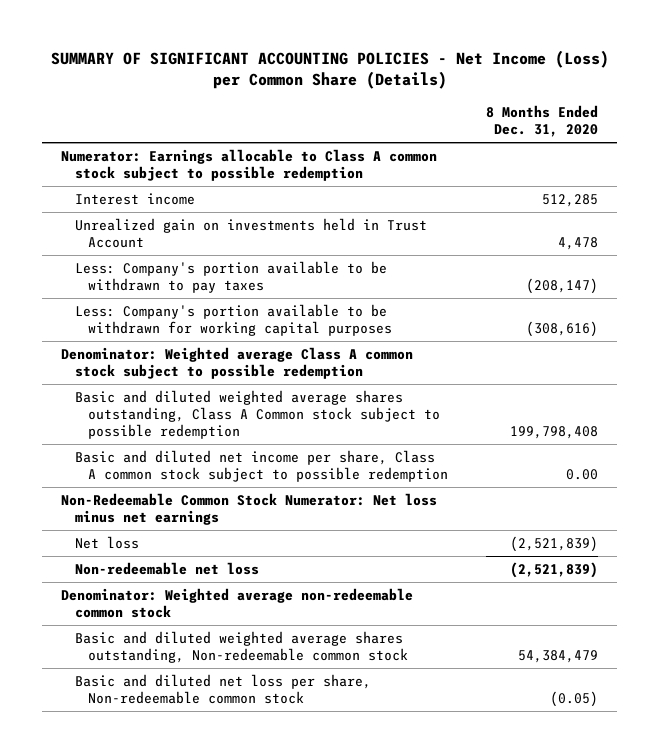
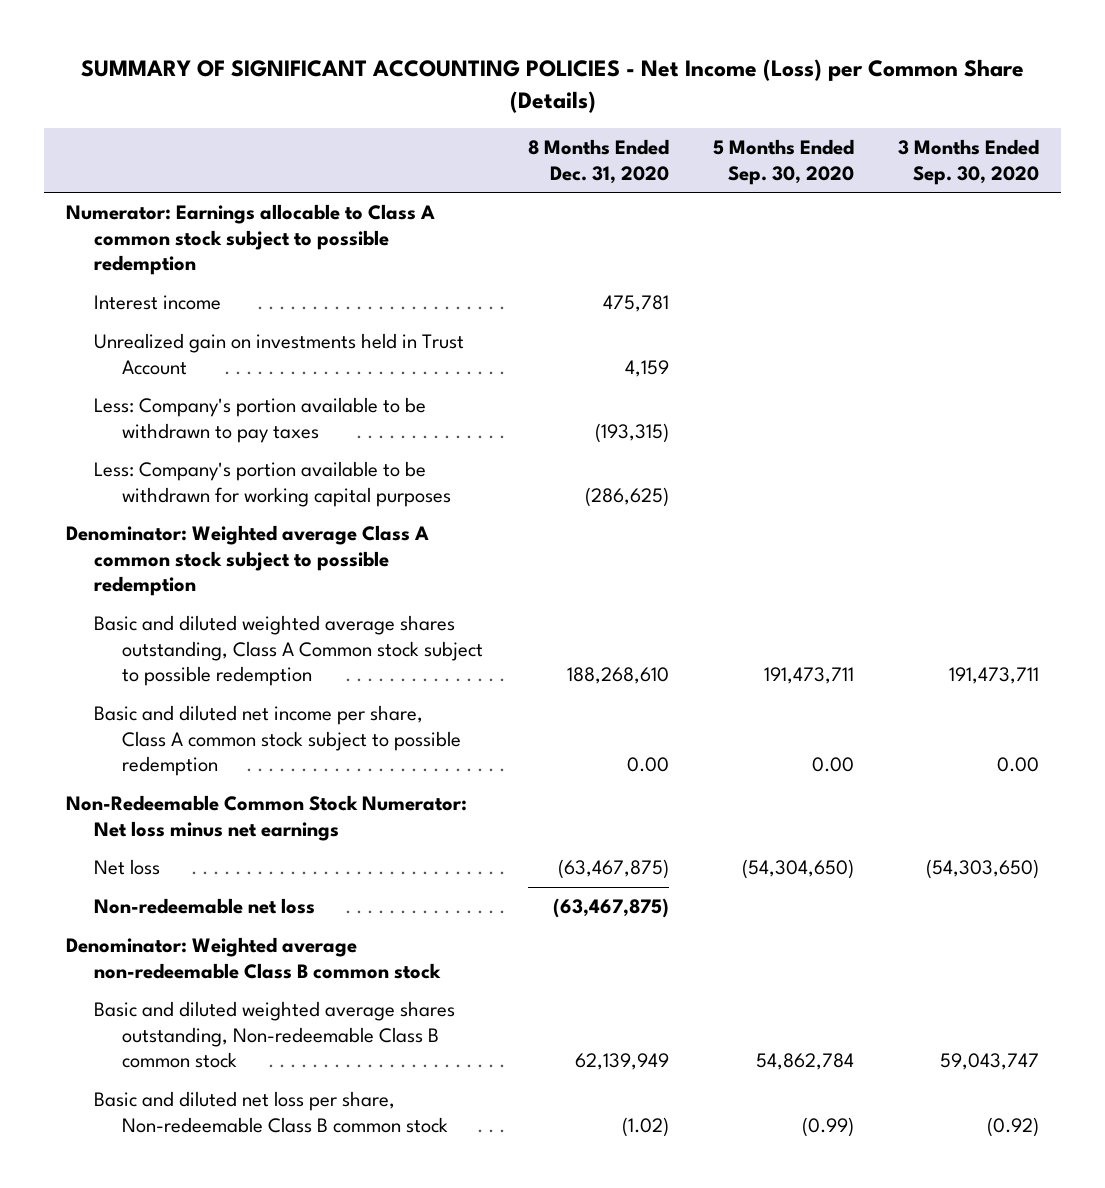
none -> [712,139,854,185] 5 Months Ended Sep. 30, 2020
none -> [897,139,1039,185] 3 Months Ended Sep. 30, 2020
[542,193,599,207] 512,285 -> [602,295,669,313] 475,781
[558,236,599,250] 4,478 -> [624,359,669,377] 4,159
[526,277,599,294] (208,147) -> [594,422,669,443] (193,315)
[526,320,599,337] (308,616) -> [584,486,669,507] (286,625)
[510,425,599,439] 199,798,408 -> [566,667,669,685] 188,268,610
[510,535,599,552] (2,521,839) -> [557,859,669,880] (63,467,875)
[510,561,599,578] (2,521,839) -> [552,898,669,919] (63,467,875)
[61,587,414,618] Denominator: Weighted average non-redeemable common stock -> [66,937,442,979] Denominator: Weighted average non-redeemable Class B common stock
[74,630,409,663] Basic and diluted weighted average shares outstanding, Non-redeemable common stock -> [94,1001,456,1069] Basic and diluted weighted average shares outstanding, Non-redeemable Class B common stock
[518,649,599,663] 54,384,479 -> [574,1053,669,1071] 62,139,949
[74,673,371,704] Basic and diluted net loss per share, Non-redeemable common stock -> [94,1091,449,1133] Basic and diluted net loss per share, Non-redeemable Class B common stock
[550,690,599,707] (0.05) -> [621,1116,669,1137] (1.02)

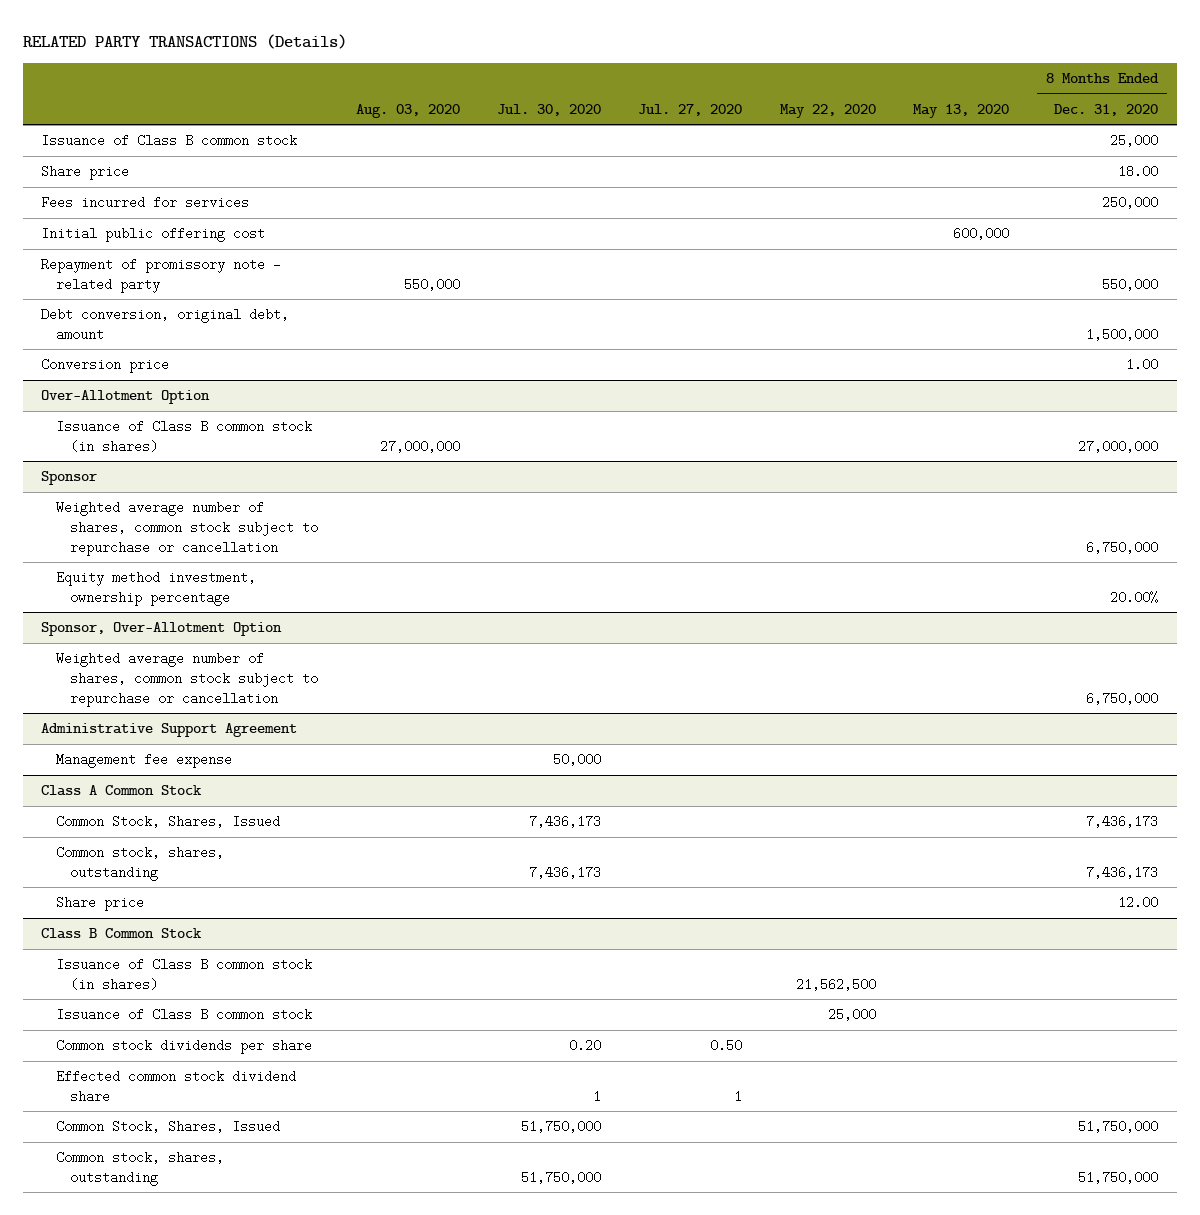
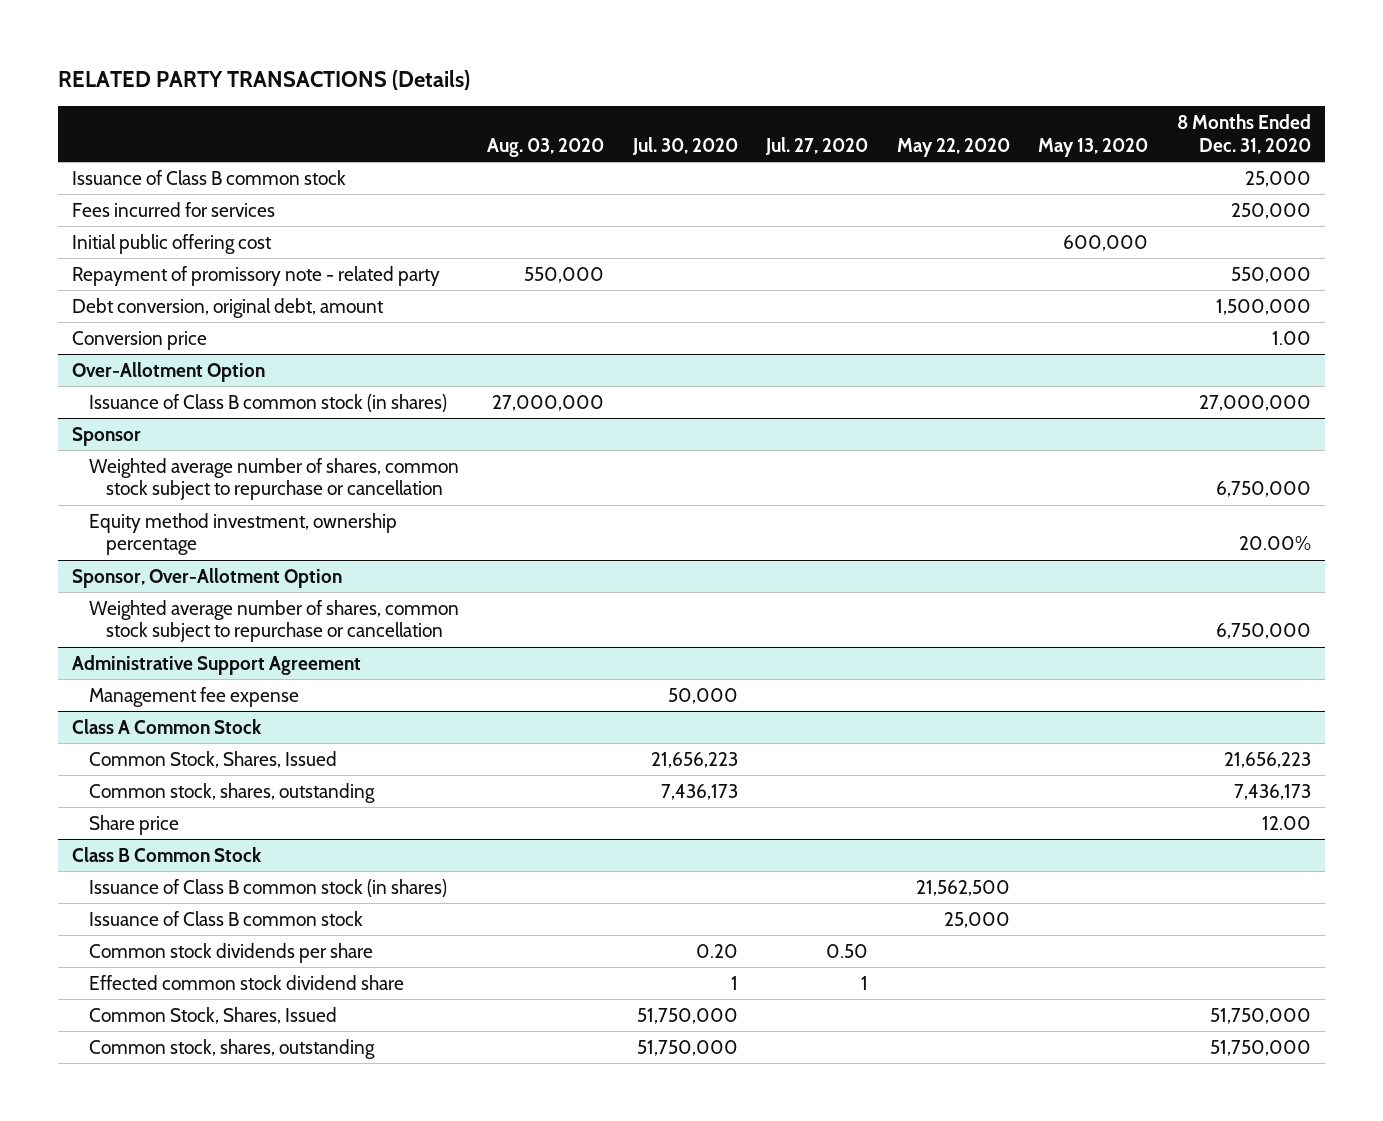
[41,165,130,181] Share price -> none
[528,815,601,829] 7,436,173 -> [650,751,738,768] 21,656,223
[1086,815,1159,829] 7,436,173 -> [1223,751,1311,768] 21,656,223

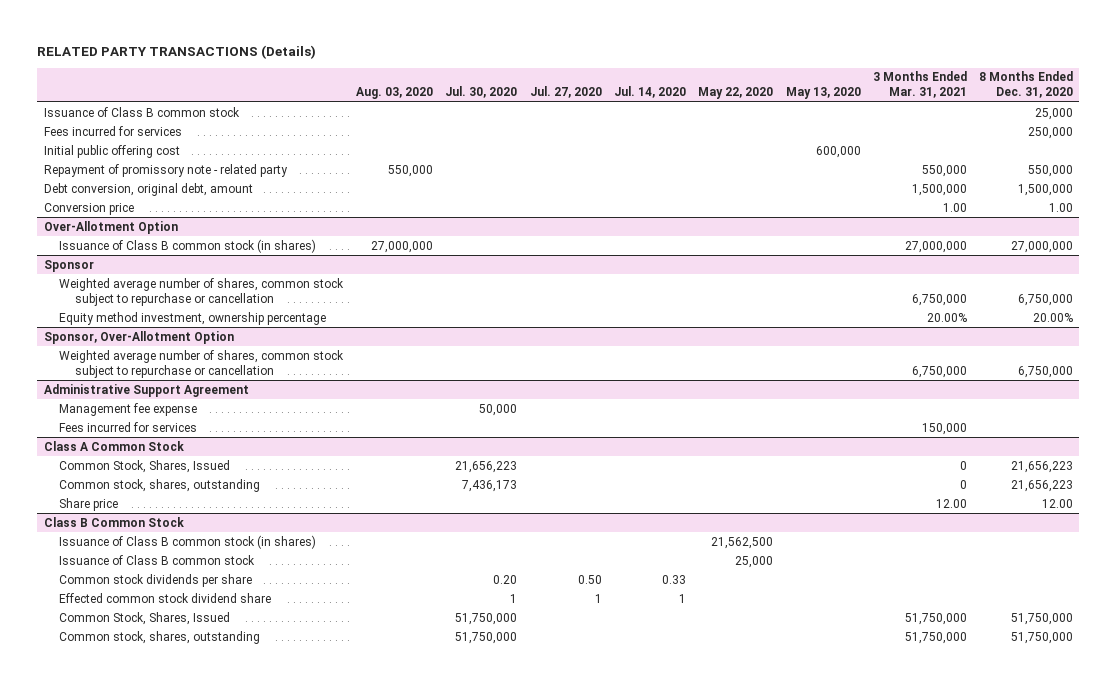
none -> [613,86,686,99] Jul. 14, 2020
none -> [872,71,967,99] 3 Months Ended Mar. 31, 2021
none -> [59,421,198,432] Fees incurred for services
[1233,783,1311,800] 7,436,173 -> [1011,479,1074,492] 21,656,223

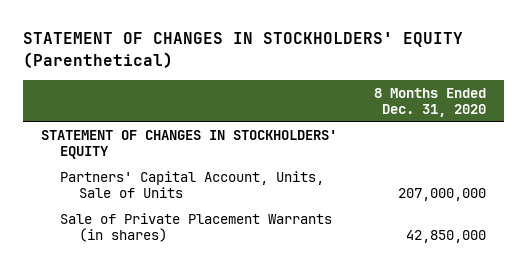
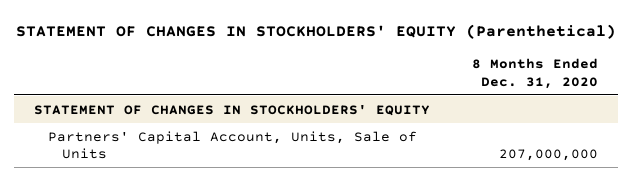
[59,212,332,243] Sale of Private Placement Warrants (in shares) -> none

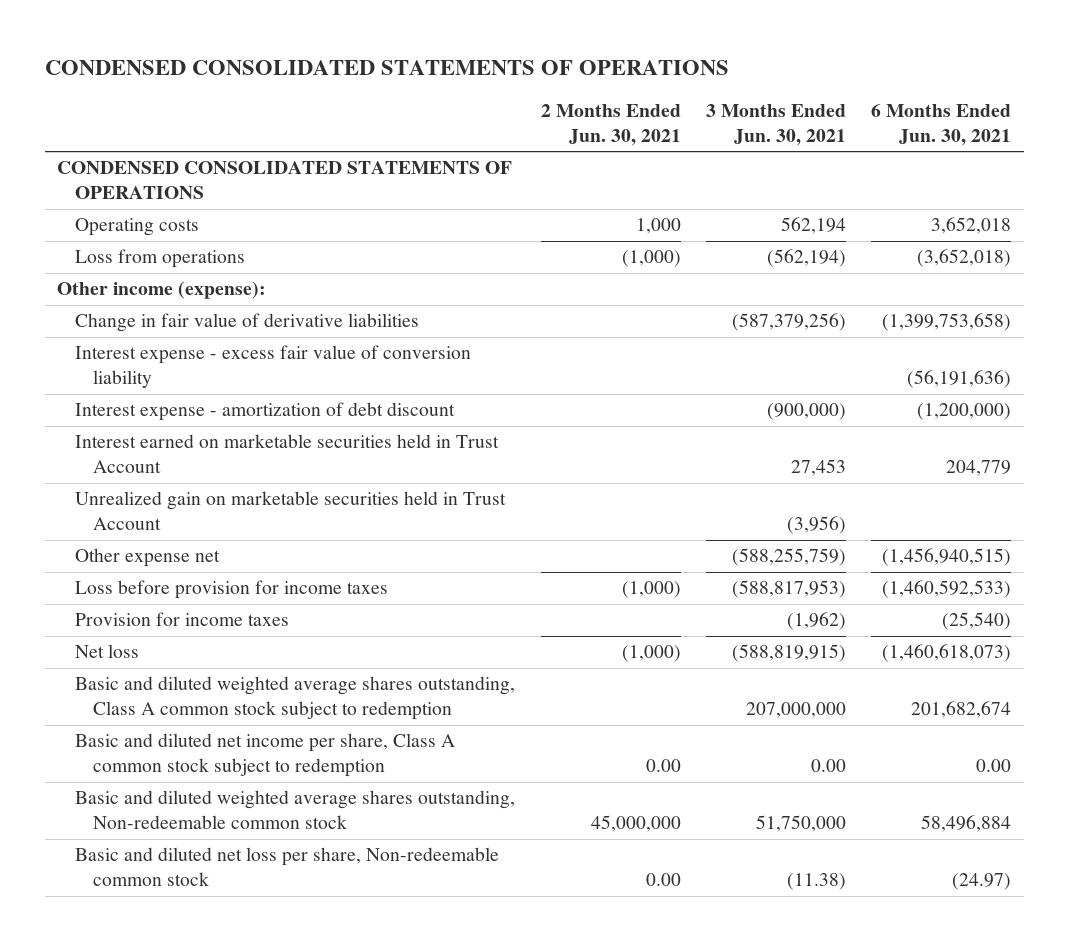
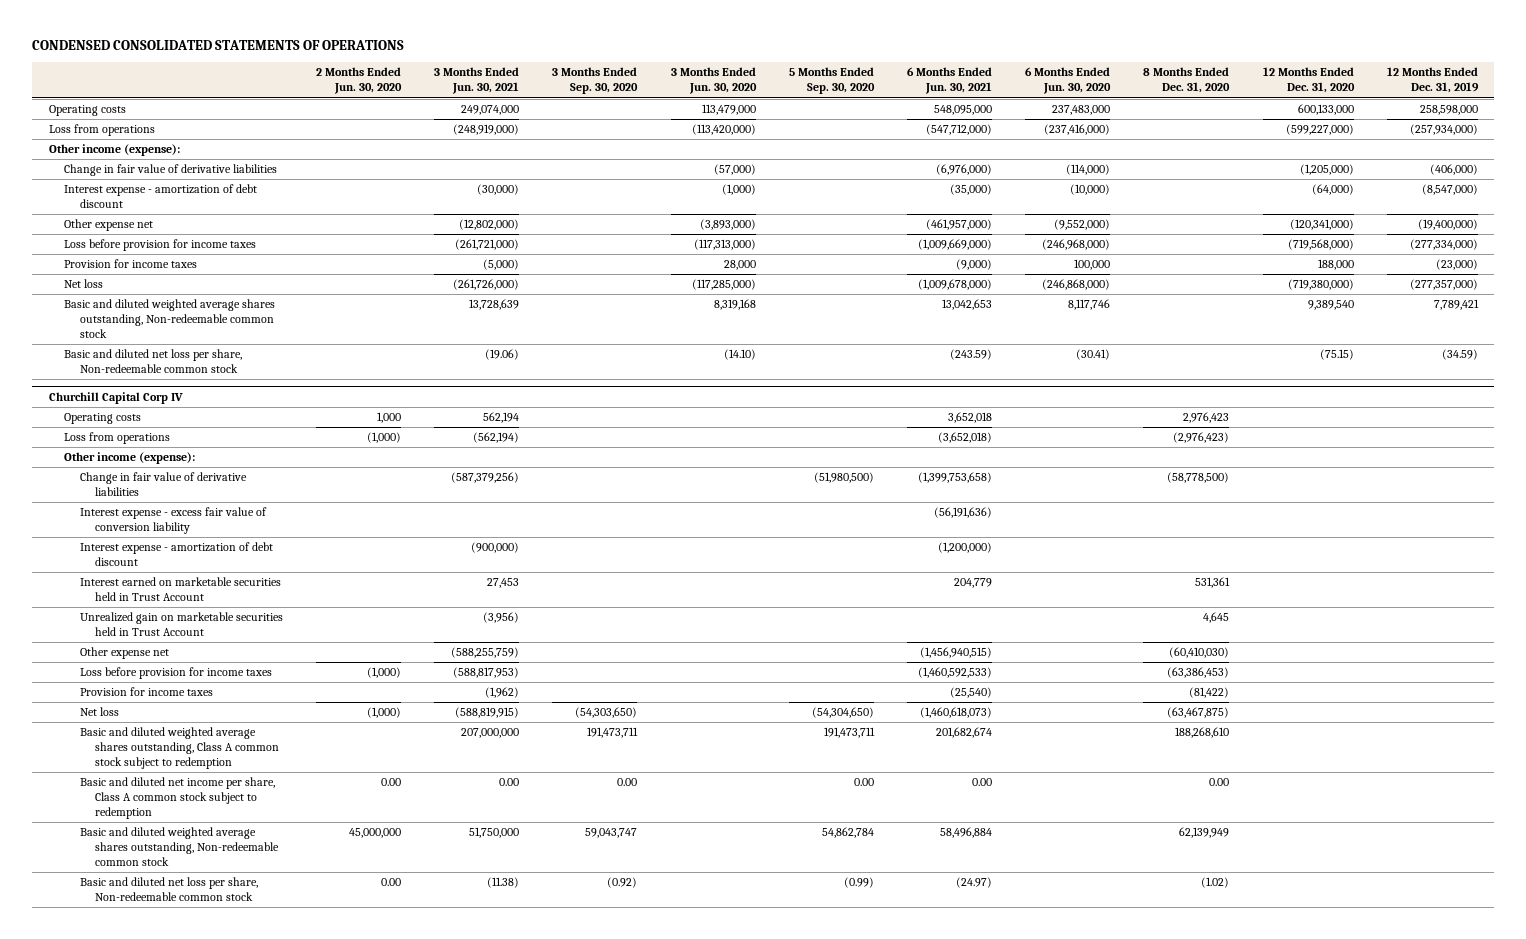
[540,103,681,146] 2 Months Ended Jun. 30, 2021 -> none
none -> [316,67,403,95] 2 Months Ended Jun. 30, 2020
none -> [552,67,639,95] 3 Months Ended Sep. 30, 2020
none -> [670,67,757,95] 3 Months Ended Jun. 30, 2020
none -> [788,67,875,95] 5 Months Ended Sep. 30, 2020
none -> [1025,67,1112,95] 6 Months Ended Jun. 30, 2020
none -> [1143,67,1231,94] 8 Months Ended Dec. 31, 2020
none -> [1262,67,1355,94] 12 Months Ended Dec. 31, 2020
none -> [1386,67,1479,94] 12 Months Ended Dec. 31, 2019
[57,161,513,200] CONDENSED CONSOLIDATED STATEMENTS OF OPERATIONS -> none
none -> [48,105,126,117] Operating costs
none -> [48,124,155,137] Loss from operations
none -> [48,144,180,157] Other income (expense):
none -> [64,164,278,177] Change in fair value of derivative liabilities
none -> [64,184,258,209] Interest expense - amortization of debt discount
none -> [64,219,154,232] Other expense net
none -> [64,239,257,252] Loss before provision for income taxes
none -> [64,259,198,269] Provision for income taxes
none -> [64,279,104,289] Net loss
none -> [64,299,276,339] Basic and diluted weighted average shares outstanding, Non-redeemable common stock
none -> [64,349,243,374] Basic and diluted net loss per share, Non-redeemable common stock
none -> [48,391,183,404] Churchill Capital Corp IV

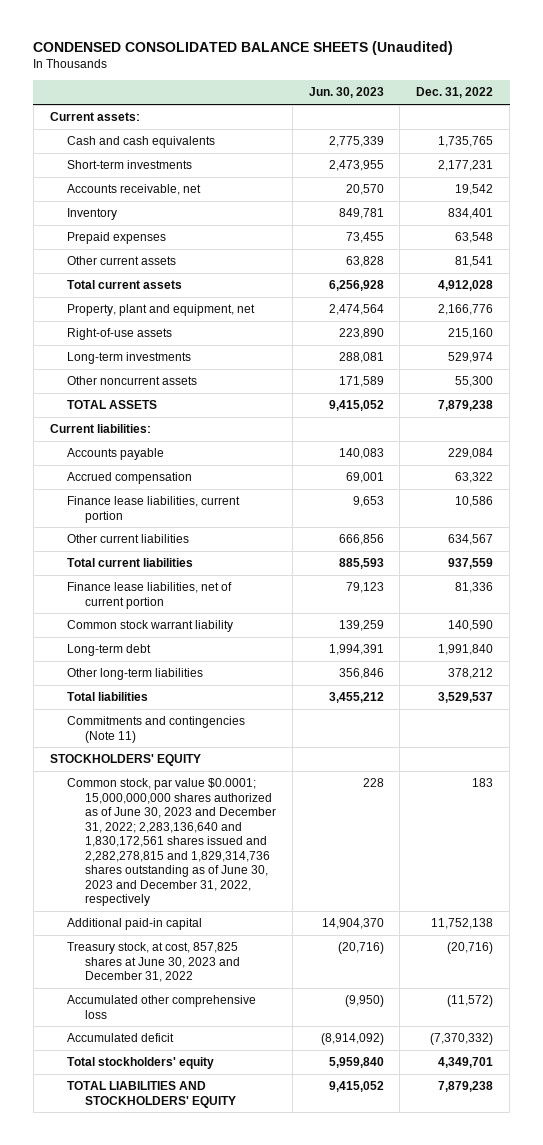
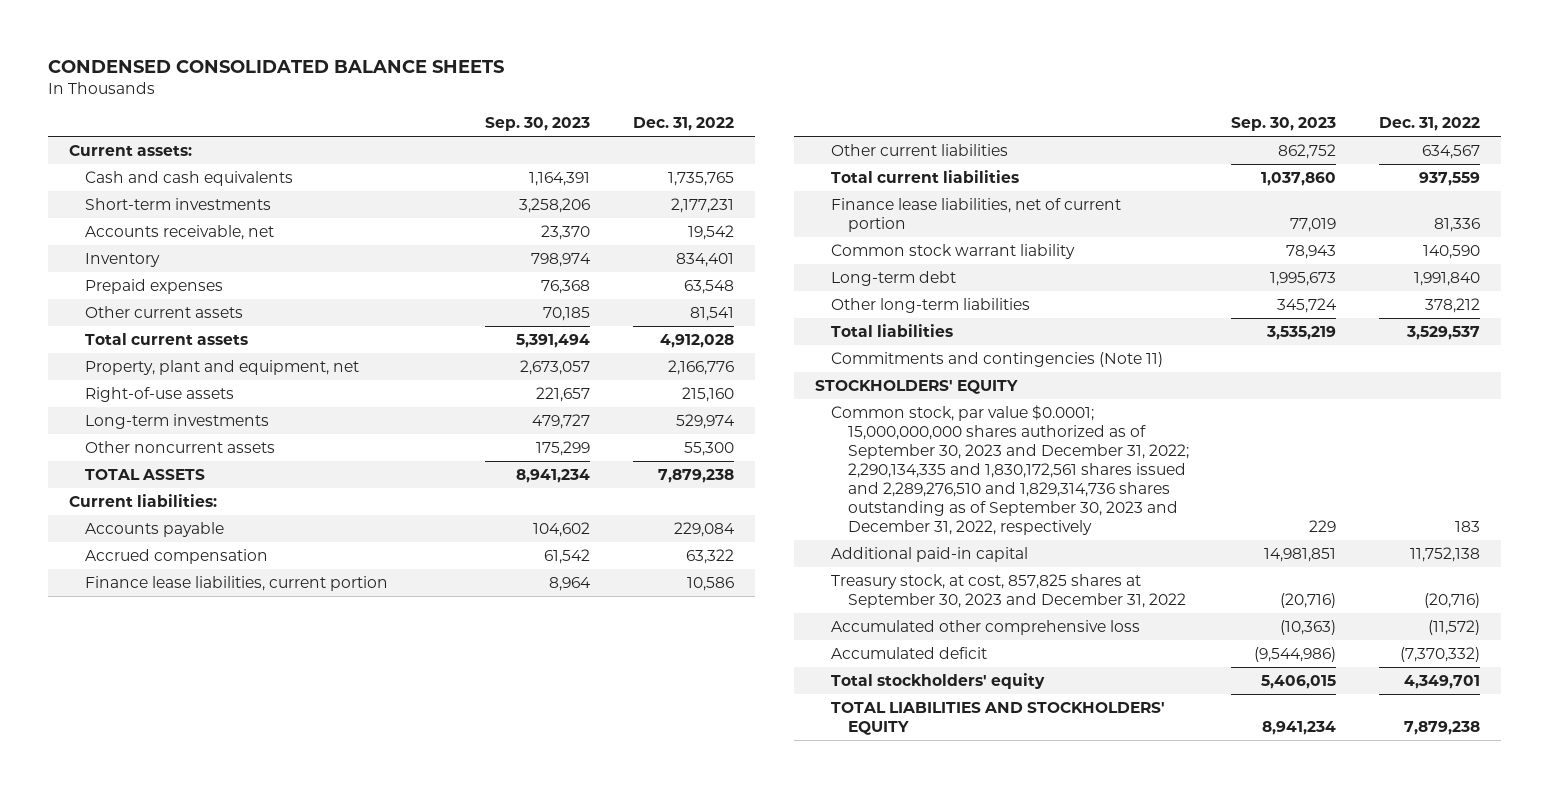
[33,41,454,56] CONDENSED CONSOLIDATED BALANCE SHEETS (Unaudited) -> [48,59,505,73] CONDENSED CONSOLIDATED BALANCE SHEETS
[308,87,384,99] Jun. 30, 2023 -> none
none -> [485,117,591,132] Sep. 30, 2023
[67,778,276,907] Common stock, par value $0.0001; 15,000,000,000 shares authorized as of June 30, 2023 and December 31, 2022; 2,283,136,640 and 1,830,172,561 shares issued and 2,282,278,815 and 1,829,314,736 shares outstanding as of June 30, 2023 and December 31, 2022, respectively -> [831,404,1189,535] Common stock, par value $0.0001; 15,000,000,000 shares authorized as of September 30, 2023 and December 31, 2022; 2,290,134,335 and 1,830,172,561 shares issued and 2,289,276,510 and 1,829,314,736 shares outstanding as of September 30, 2023 and December 31, 2022, respectively
[67,942,240,983] Treasury stock, at cost, 857,825 shares at June 30, 2023 and December 31, 2022 -> [831,573,1186,608] Treasury stock, at cost, 857,825 shares at September 30, 2023 and December 31, 2022

